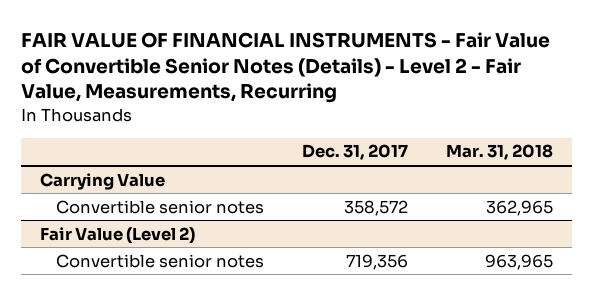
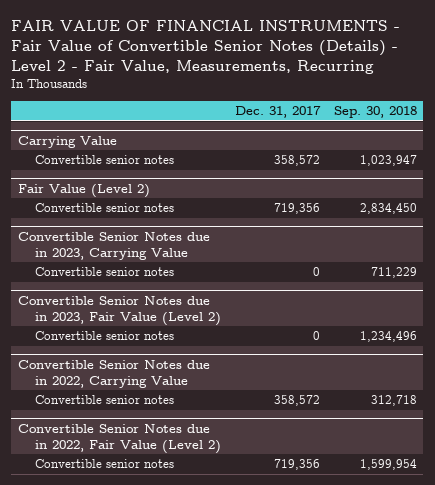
[446,144,554,161] Mar. 31, 2018 -> none
none -> [333,106,417,119] Sep. 30, 2018
none -> [17,231,210,260] Convertible Senior Notes due in 2023, Carrying Value
none -> [34,267,174,277] Convertible senior notes
none -> [17,295,221,326] Convertible Senior Notes due in 2023, Fair Value (Level 2)
none -> [34,331,174,341] Convertible senior notes
none -> [17,359,210,388] Convertible Senior Notes due in 2022, Carrying Value
none -> [34,395,174,405] Convertible senior notes
none -> [17,423,221,454] Convertible Senior Notes due in 2022, Fair Value (Level 2)
none -> [34,459,174,469] Convertible senior notes

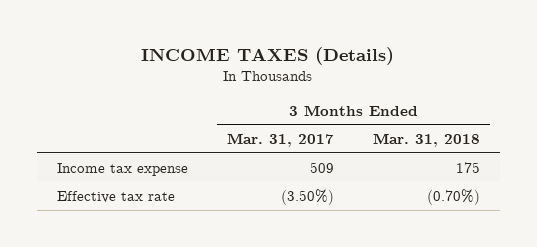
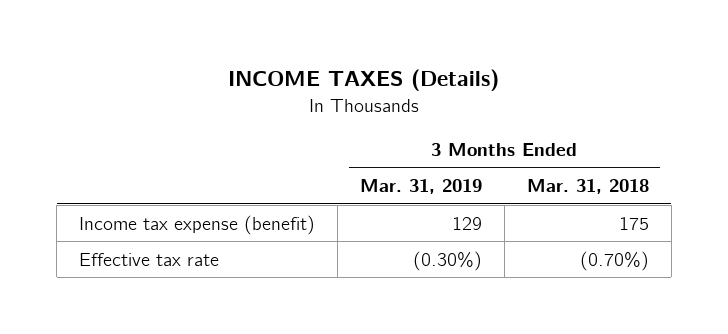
[226,132,334,147] Mar. 31, 2017 -> none
none -> [360,179,483,195] Mar. 31, 2019
[56,163,188,177] Income tax expense -> [79,214,316,235] Income tax expense (benefit)

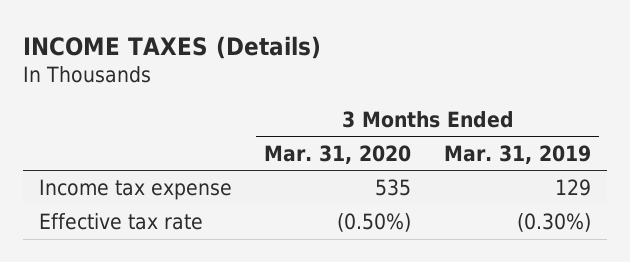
[526,179,649,195] Mar. 31, 2018 -> none
none -> [264,144,412,164] Mar. 31, 2020
[79,214,316,235] Income tax expense (benefit) -> [38,179,232,201] Income tax expense

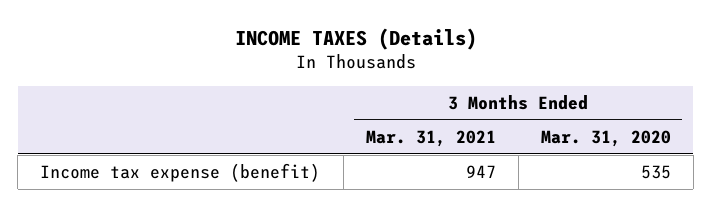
[443,144,591,164] Mar. 31, 2019 -> none
none -> [365,129,496,147] Mar. 31, 2021
[38,213,203,231] Effective tax rate -> none
[38,179,232,201] Income tax expense -> [40,163,321,183] Income tax expense (benefit)

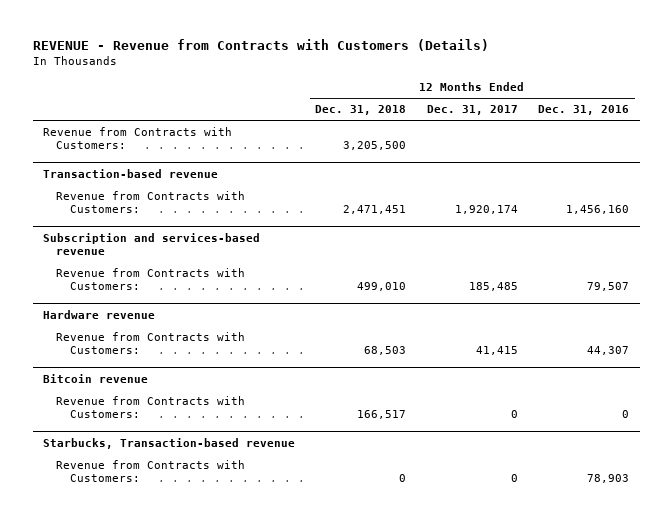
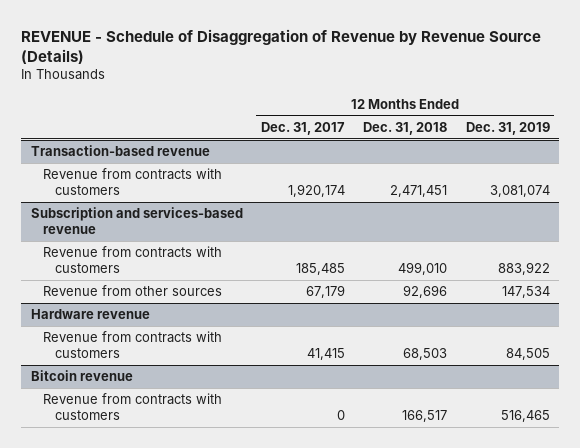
[32,38,489,51] REVENUE - Revenue from Contracts with Customers (Details) -> [21,28,542,64] REVENUE - Schedule of Disaggregation of Revenue by Revenue Source (Details)
[538,105,630,116] Dec. 31, 2016 -> none
none -> [465,121,550,135] Dec. 31, 2019
[42,127,232,150] Revenue from Contracts with Customers: -> none
[56,191,246,214] Revenue from Contracts with Customers: -> [43,168,223,196] Revenue from contracts with customers
[56,268,246,291] Revenue from Contracts with Customers: -> [43,246,223,274] Revenue from contracts with customers
none -> [43,285,223,297] Revenue from other sources
[56,332,246,355] Revenue from Contracts with Customers: -> [43,331,223,359] Revenue from contracts with customers
[42,437,295,449] Starbucks, Transaction-based revenue -> none
[56,460,246,483] Revenue from Contracts with Customers: -> none
[56,396,246,419] Revenue from Contracts with Customers: -> [43,393,223,421] Revenue from contracts with customers

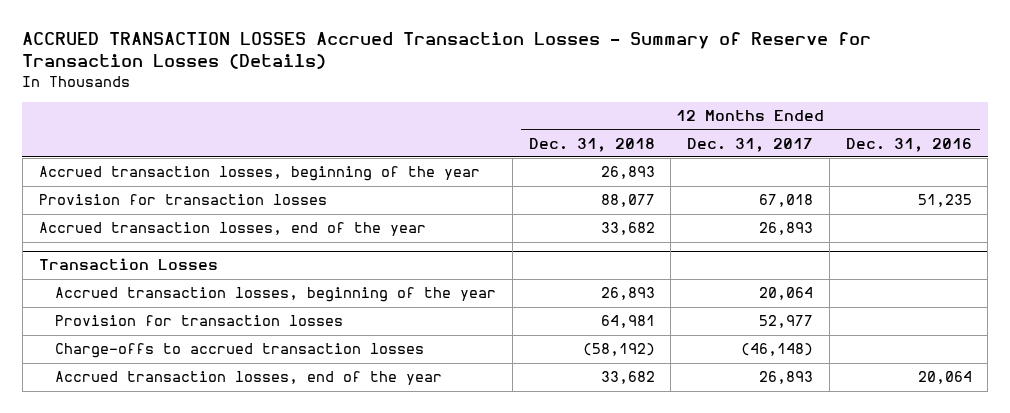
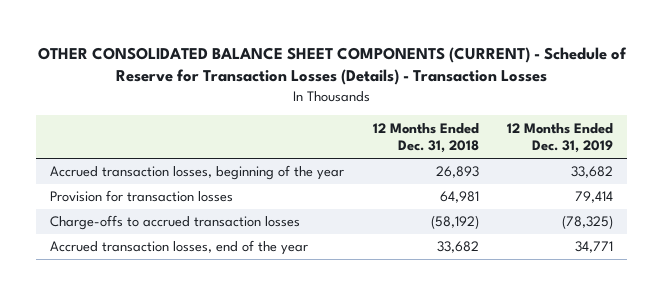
[22,31,872,70] ACCRUED TRANSACTION LOSSES Accrued Transaction Losses - Summary of Reserve for Transaction Losses (Details) -> [37,46,627,86] OTHER CONSOLIDATED BALANCE SHEET COMPONENTS (CURRENT) - Schedule of Reserve for Transaction Losses (Details) - Transaction Losses
[687,137,814,152] Dec. 31, 2017 -> none
[845,137,972,152] Dec. 31, 2016 -> none
none -> [506,122,613,154] 12 Months Ended Dec. 31, 2019
[38,194,327,206] Provision for transaction losses -> none
[38,222,426,237] Accrued transaction losses, end of the year -> none
[38,258,218,271] Transaction Losses -> none
[55,287,497,303] Accrued transaction losses, beginning of the year -> none

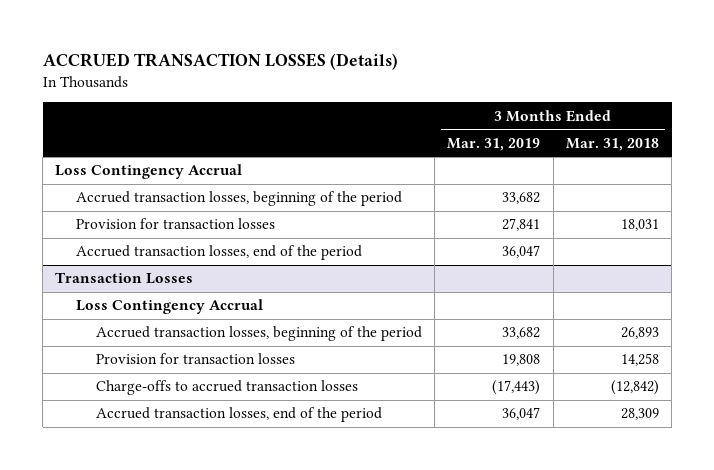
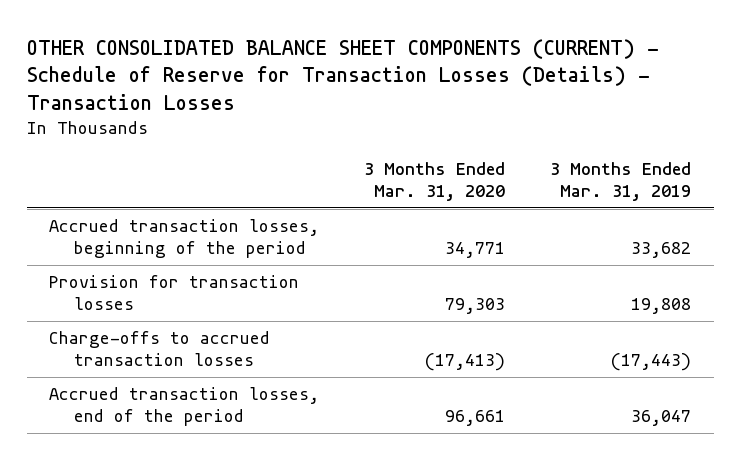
[42,53,398,71] ACCRUED TRANSACTION LOSSES (Details) -> [26,38,659,110] OTHER CONSOLIDATED BALANCE SHEET COMPONENTS (CURRENT) - Schedule of Reserve for Transaction Losses (Details) - Transaction Losses
[566,137,660,151] Mar. 31, 2018 -> none
none -> [364,161,506,201] 3 Months Ended Mar. 31, 2020
[55,164,243,180] Loss Contingency Accrual -> none
[75,218,275,230] Provision for transaction losses -> none
[75,245,362,261] Accrued transaction losses, end of the period -> none
[55,272,194,285] Transaction Losses -> none
[75,299,263,315] Loss Contingency Accrual -> none
[95,326,422,342] Accrued transaction losses, beginning of the period -> none

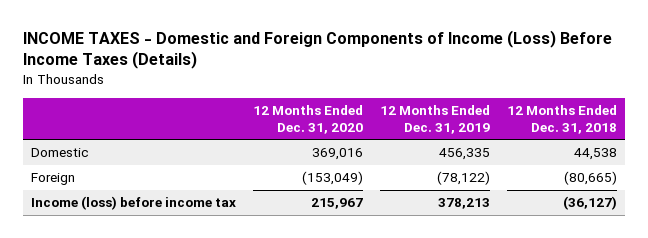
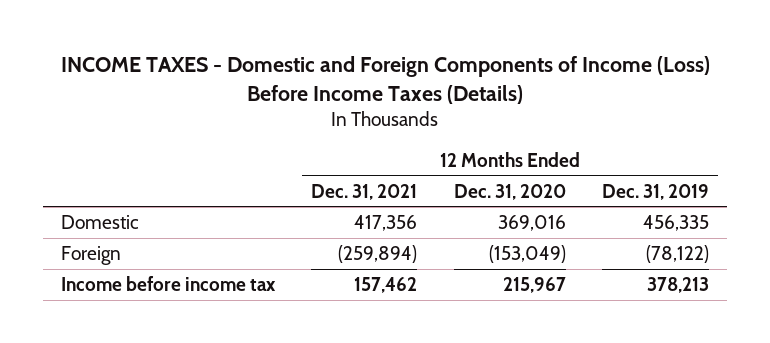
[506,104,617,134] 12 Months Ended Dec. 31, 2018 -> none
none -> [311,183,418,200] Dec. 31, 2021
[31,196,237,211] Income (loss) before income tax -> [60,275,276,291] Income before income tax

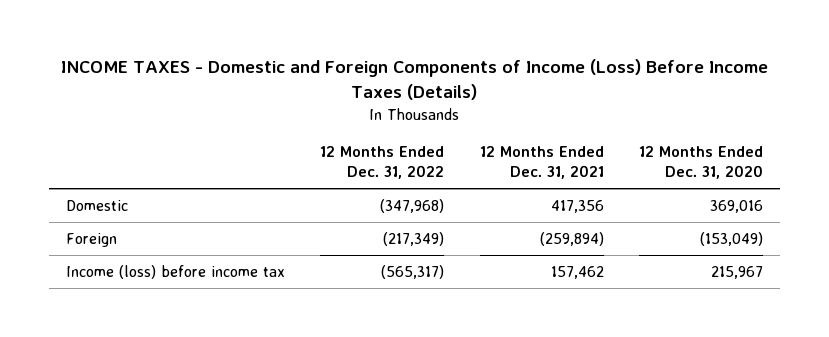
[602,183,710,200] Dec. 31, 2019 -> none
none -> [320,146,445,180] 12 Months Ended Dec. 31, 2022
[60,275,276,291] Income before income tax -> [66,264,286,279] Income (loss) before income tax

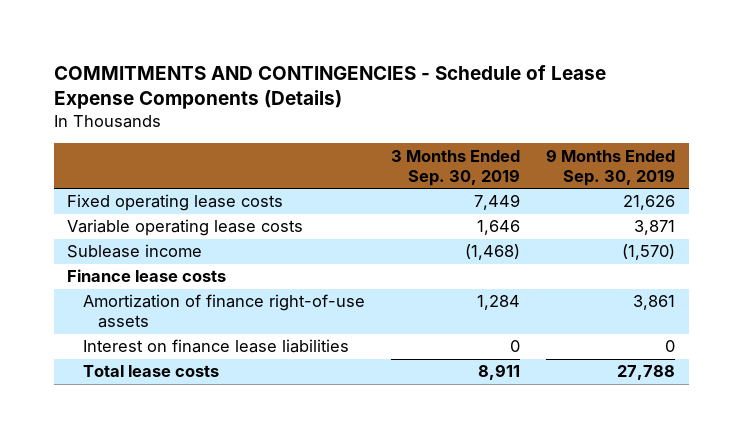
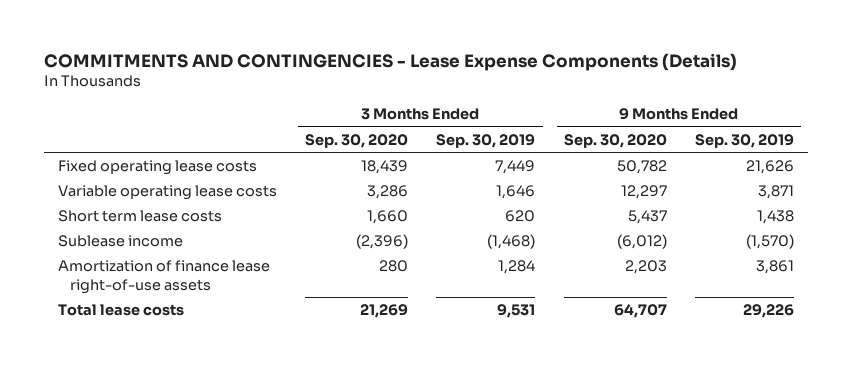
[54,64,607,109] COMMITMENTS AND CONTINGENCIES - Schedule of Lease Expense Components (Details) -> [43,52,737,71] COMMITMENTS AND CONTINGENCIES - Lease Expense Components (Details)
none -> [305,133,409,148] Sep. 30, 2020
none -> [563,133,667,148] Sep. 30, 2020
none -> [57,210,222,223] Short term lease costs
[67,269,227,283] Finance lease costs -> none
[82,339,349,354] Interest on finance lease liabilities -> none
[82,294,365,329] Amortization of finance right-of-use assets -> [57,260,270,294] Amortization of finance lease right-of-use assets
[477,364,520,381] 8,911 -> [497,304,536,319] 9,531
[617,365,676,381] 27,788 -> [743,304,795,319] 29,226

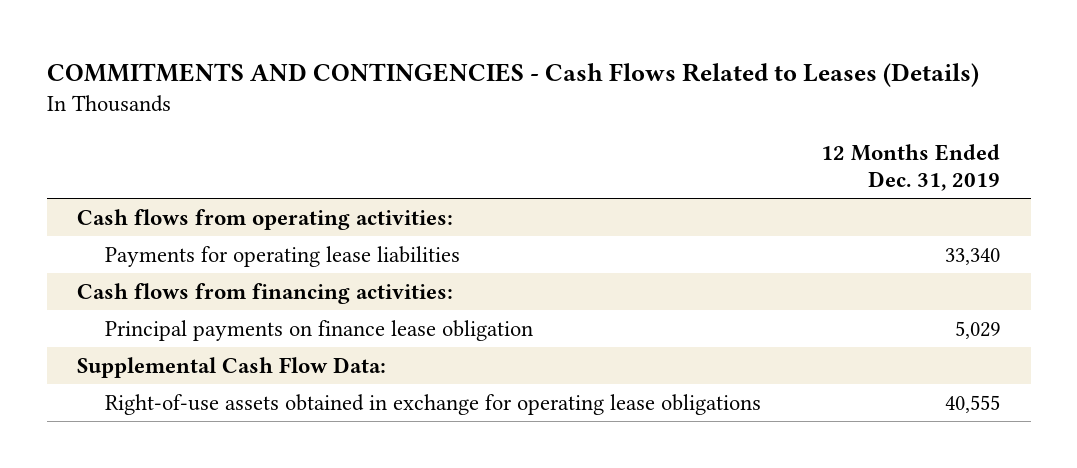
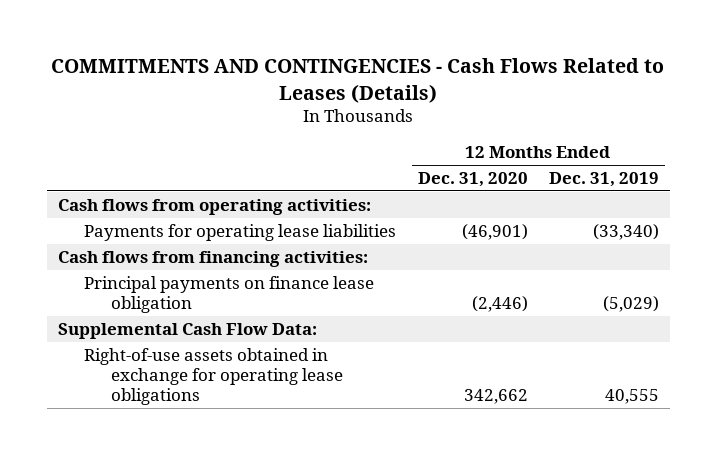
none -> [417,172,528,188] Dec. 31, 2020
[945,247,1001,265] 33,340 -> [593,223,660,240] (33,340)
[955,320,1001,339] 5,029 -> [603,296,660,313] (5,029)

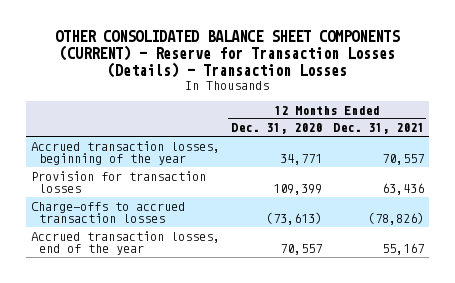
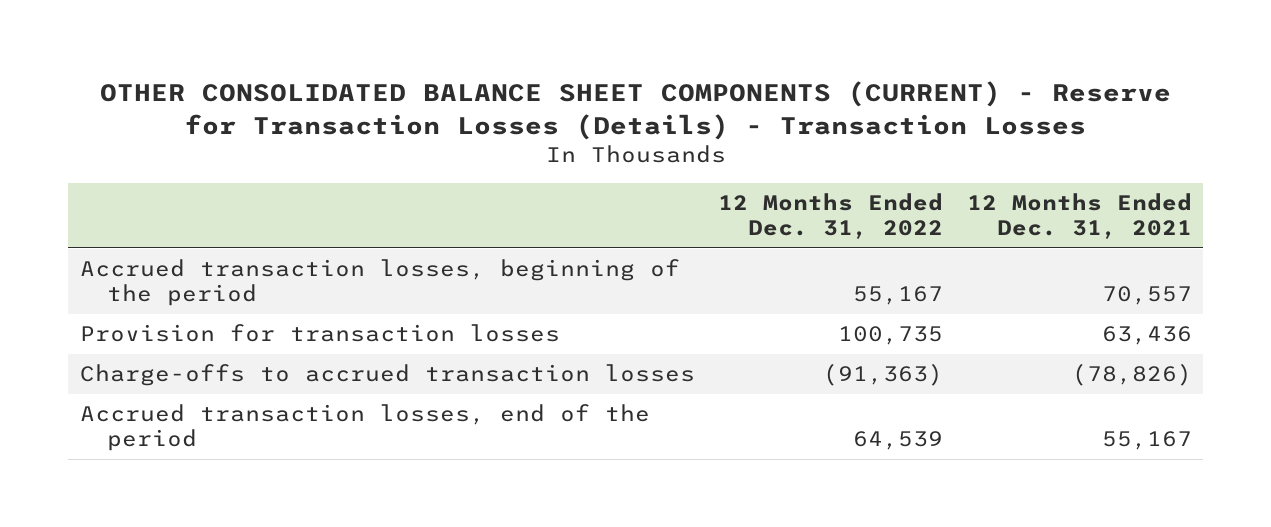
[230,123,322,135] Dec. 31, 2020 -> none
none -> [718,193,944,240] 12 Months Ended Dec. 31, 2022
[31,140,221,166] Accrued transaction losses, beginning of the year -> [79,259,680,307] Accrued transaction losses, beginning of the period
[31,230,221,256] Accrued transaction losses, end of the year -> [79,404,650,452] Accrued transaction losses, end of the period

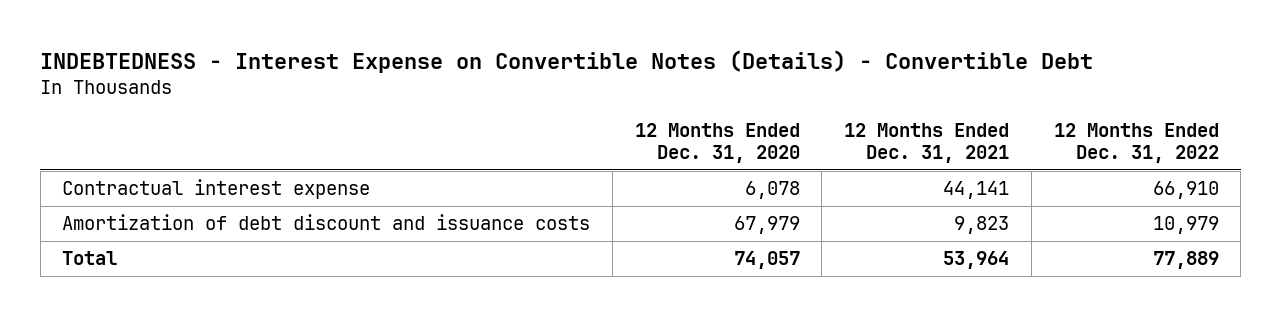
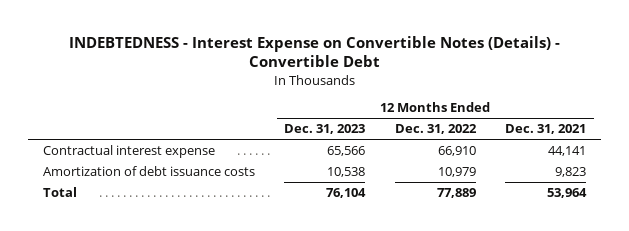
[634,122,800,164] 12 Months Ended Dec. 31, 2020 -> none
none -> [284,124,366,135] Dec. 31, 2023
[62,214,591,231] Amortization of debt discount and issuance costs -> [42,166,255,177] Amortization of debt issuance costs

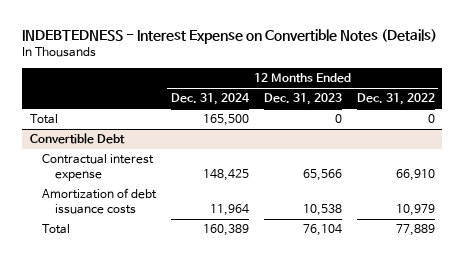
[68,35,560,68] INDEBTEDNESS - Interest Expense on Convertible Notes (Details) - Convertible Debt -> [22,29,438,45] INDEBTEDNESS - Interest Expense on Convertible Notes (Details)
[505,124,587,135] Dec. 31, 2021 -> none
none -> [170,93,250,106] Dec. 31, 2024
none -> [29,114,58,125] Total
none -> [29,133,125,145] Convertible Debt

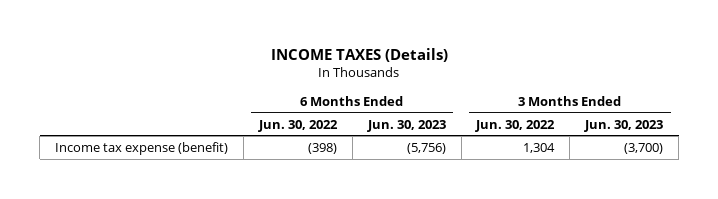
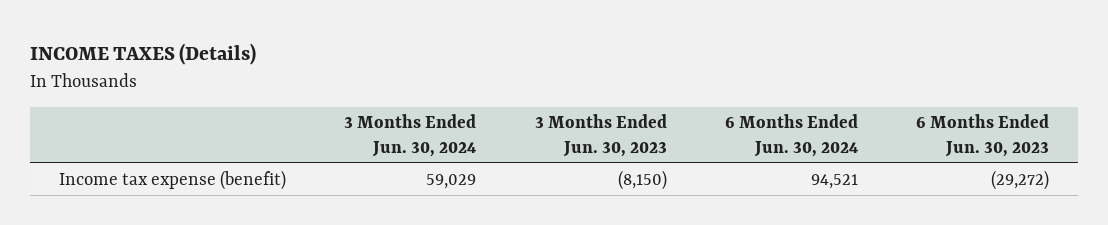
[258,119,339,132] Jun. 30, 2022 -> none
[475,119,556,132] Jun. 30, 2022 -> none
none -> [344,114,477,157] 3 Months Ended Jun. 30, 2024
none -> [724,114,858,157] 6 Months Ended Jun. 30, 2024
[406,142,446,154] (5,756) -> [991,170,1050,191] (29,272)
[624,142,664,154] (3,700) -> [617,170,667,191] (8,150)

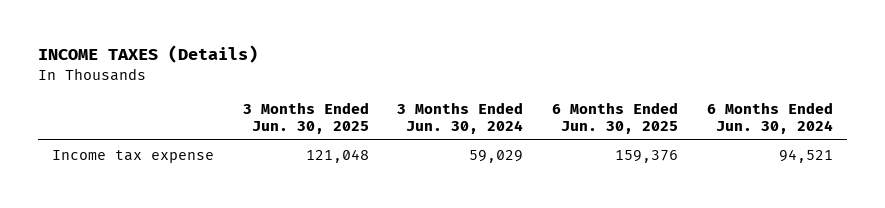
[534,114,667,157] 3 Months Ended Jun. 30, 2023 -> none
[916,114,1050,157] 6 Months Ended Jun. 30, 2023 -> none
none -> [242,101,369,134] 3 Months Ended Jun. 30, 2025
none -> [551,101,678,134] 6 Months Ended Jun. 30, 2025
[58,170,286,191] Income tax expense (benefit) -> [52,150,215,164] Income tax expense

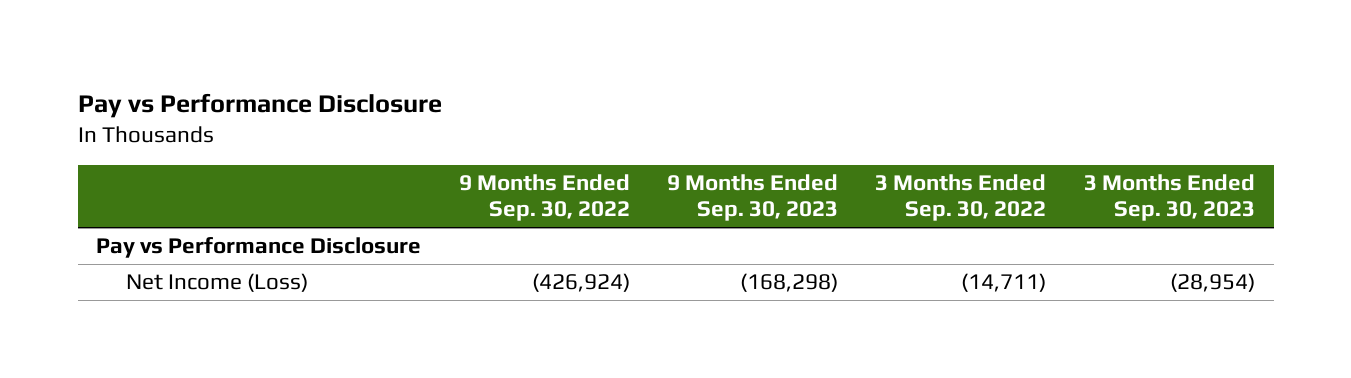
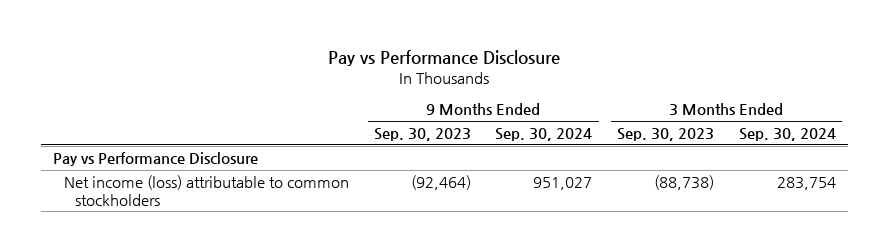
[458,174,630,222] 9 Months Ended Sep. 30, 2022 -> none
[875,174,1047,222] 3 Months Ended Sep. 30, 2022 -> none
none -> [495,127,593,141] Sep. 30, 2024
none -> [738,127,836,141] Sep. 30, 2024
[126,273,309,293] Net Income (Loss) -> [64,174,350,206] Net income (loss) attributable to common stockholders
[740,273,839,293] (168,298) -> [410,174,471,190] (92,464)
[1169,273,1255,293] (28,954) -> [654,174,715,190] (88,738)

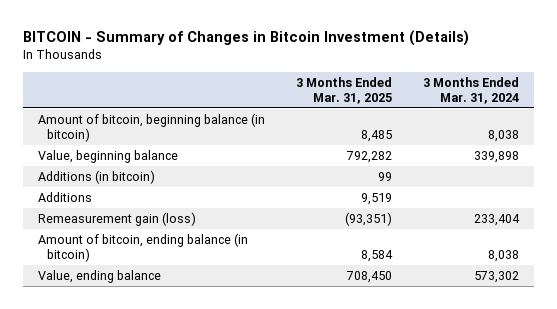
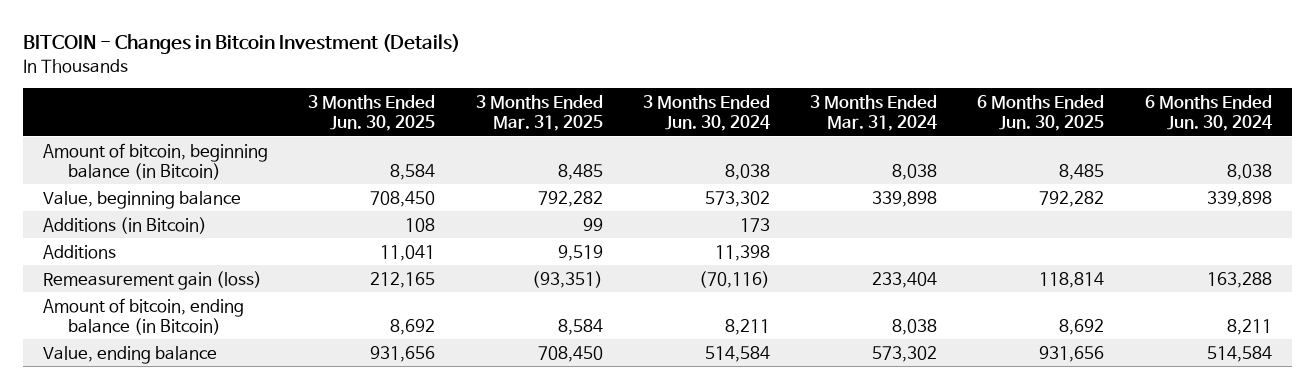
[22,30,469,47] BITCOIN - Summary of Changes in Bitcoin Investment (Details) -> [23,34,461,55] BITCOIN - Changes in Bitcoin Investment (Details)
none -> [308,95,436,131] 3 Months Ended Jun. 30, 2025
none -> [642,95,770,131] 3 Months Ended Jun. 30, 2024
none -> [977,95,1105,131] 6 Months Ended Jun. 30, 2025
none -> [1144,95,1272,131] 6 Months Ended Jun. 30, 2024
[38,112,266,143] Amount of bitcoin, beginning balance (in bitcoin) -> [43,142,269,180] Amount of bitcoin, beginning balance (in Bitcoin)
[38,169,156,184] Additions (in bitcoin) -> [43,216,208,234] Additions (in Bitcoin)
[38,232,249,263] Amount of bitcoin, ending balance (in bitcoin) -> [43,297,245,335] Amount of bitcoin, ending balance (in Bitcoin)

